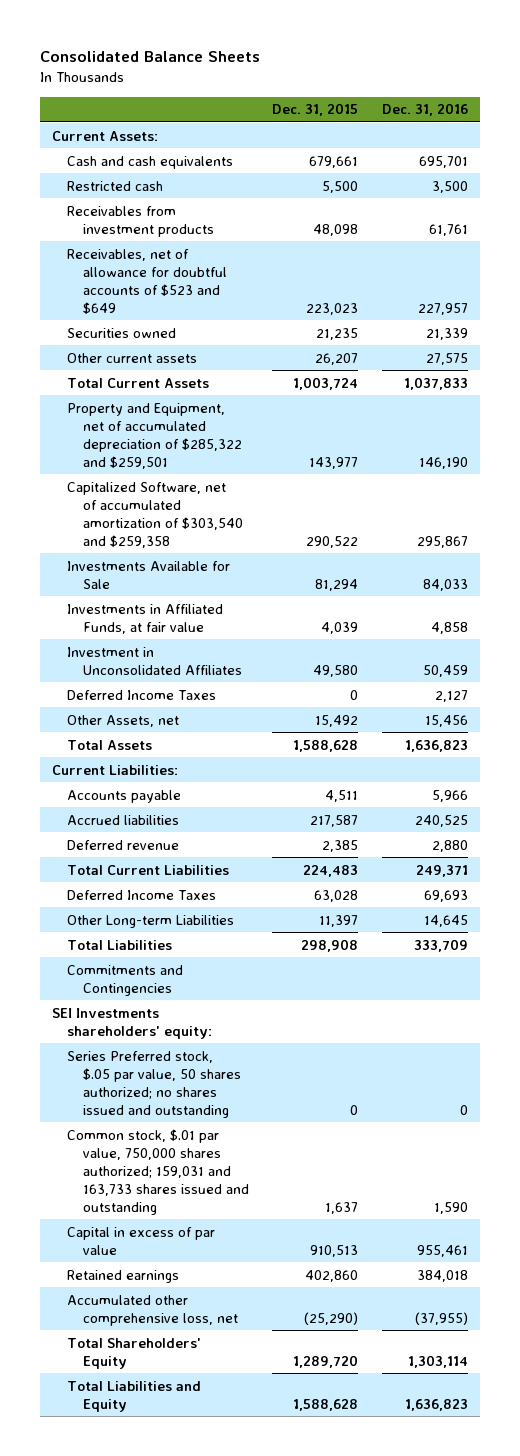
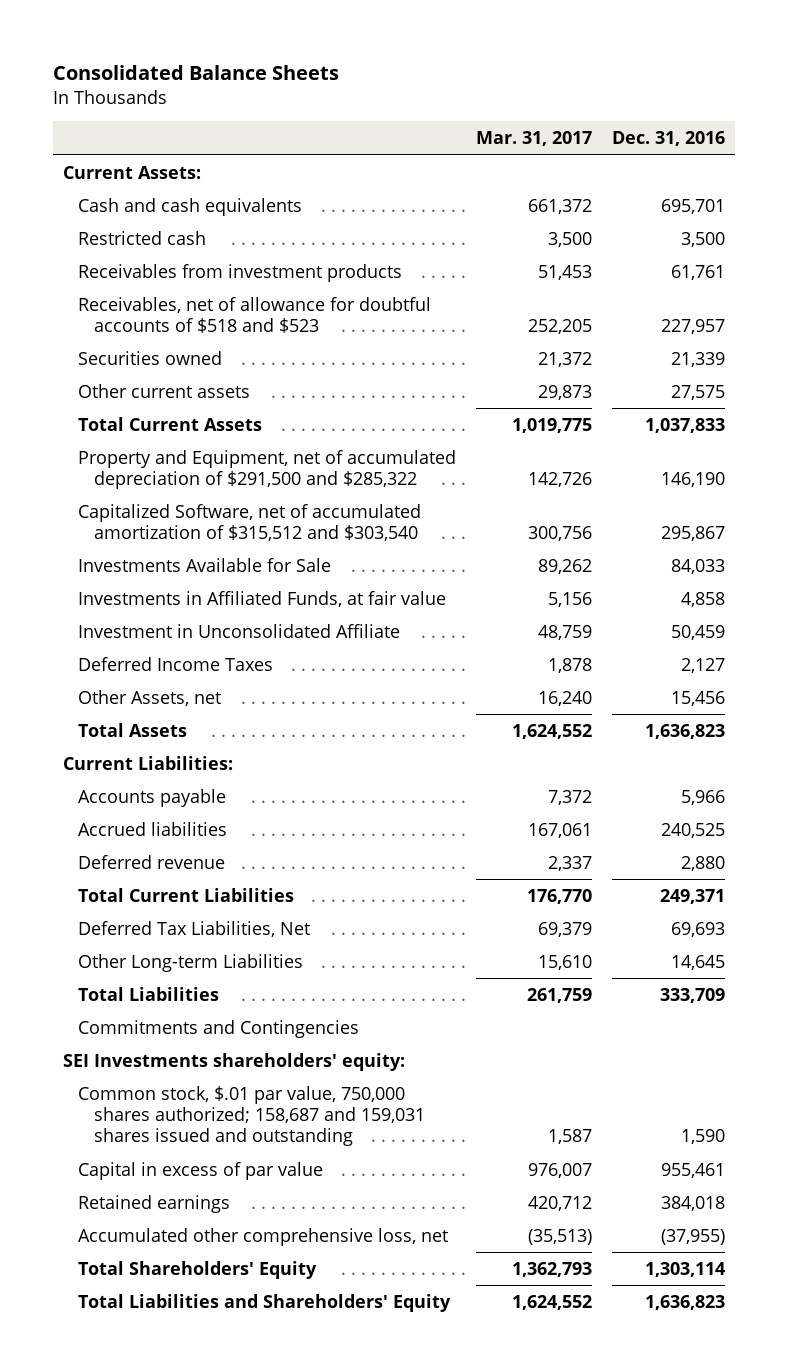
[272,103,359,117] Dec. 31, 2015 -> none
none -> [476,131,593,147] Mar. 31, 2017
[67,248,227,314] Receivables, net of allowance for doubtful accounts of $523 and $649 -> [78,296,432,333] Receivables, net of allowance for doubtful accounts of $518 and $523
[67,402,242,469] Property and Equipment, net of accumulated depreciation of $285,322 and $259,501 -> [78,449,457,489] Property and Equipment, net of accumulated depreciation of $291,500 and $285,322
[67,481,243,548] Capitalized Software, net of accumulated amortization of $303,540 and $259,358 -> [78,503,422,541] Capitalized Software, net of accumulated amortization of $315,512 and $303,540
[67,646,242,675] Investment in Unconsolidated Affiliates -> [78,623,401,638] Investment in Unconsolidated Affiliate
[67,889,217,900] Deferred Income Taxes -> [78,920,311,937] Deferred Tax Liabilities, Net
[67,1050,241,1118] Series Preferred stock, $.05 par value, 50 shares authorized; no shares issued and outstanding -> none
[67,1128,249,1215] Common stock, $.01 par value, 750,000 shares authorized; 159,031 and 163,733 shares issued and outstanding -> [78,1085,425,1147] Common stock, $.01 par value, 750,000 shares authorized; 158,687 and 159,031 shares issued and outstanding
[67,1380,202,1412] Total Liabilities and Equity -> [78,1293,452,1312] Total Liabilities and Shareholders' Equity

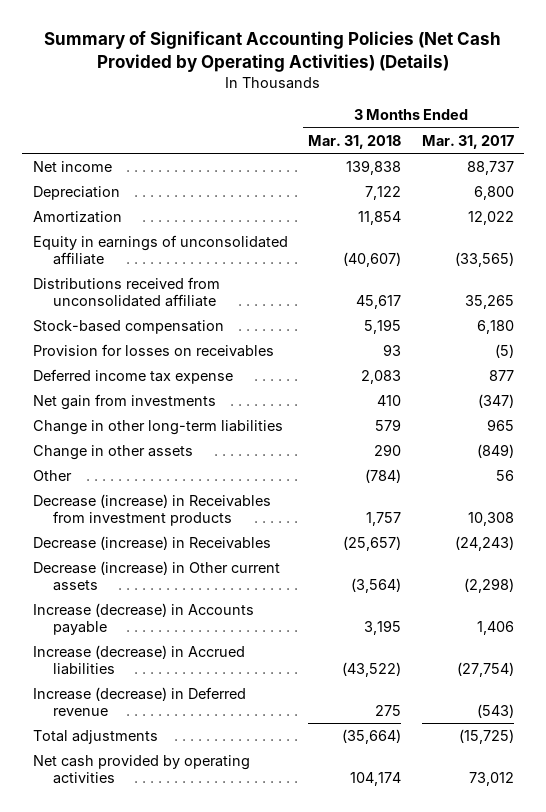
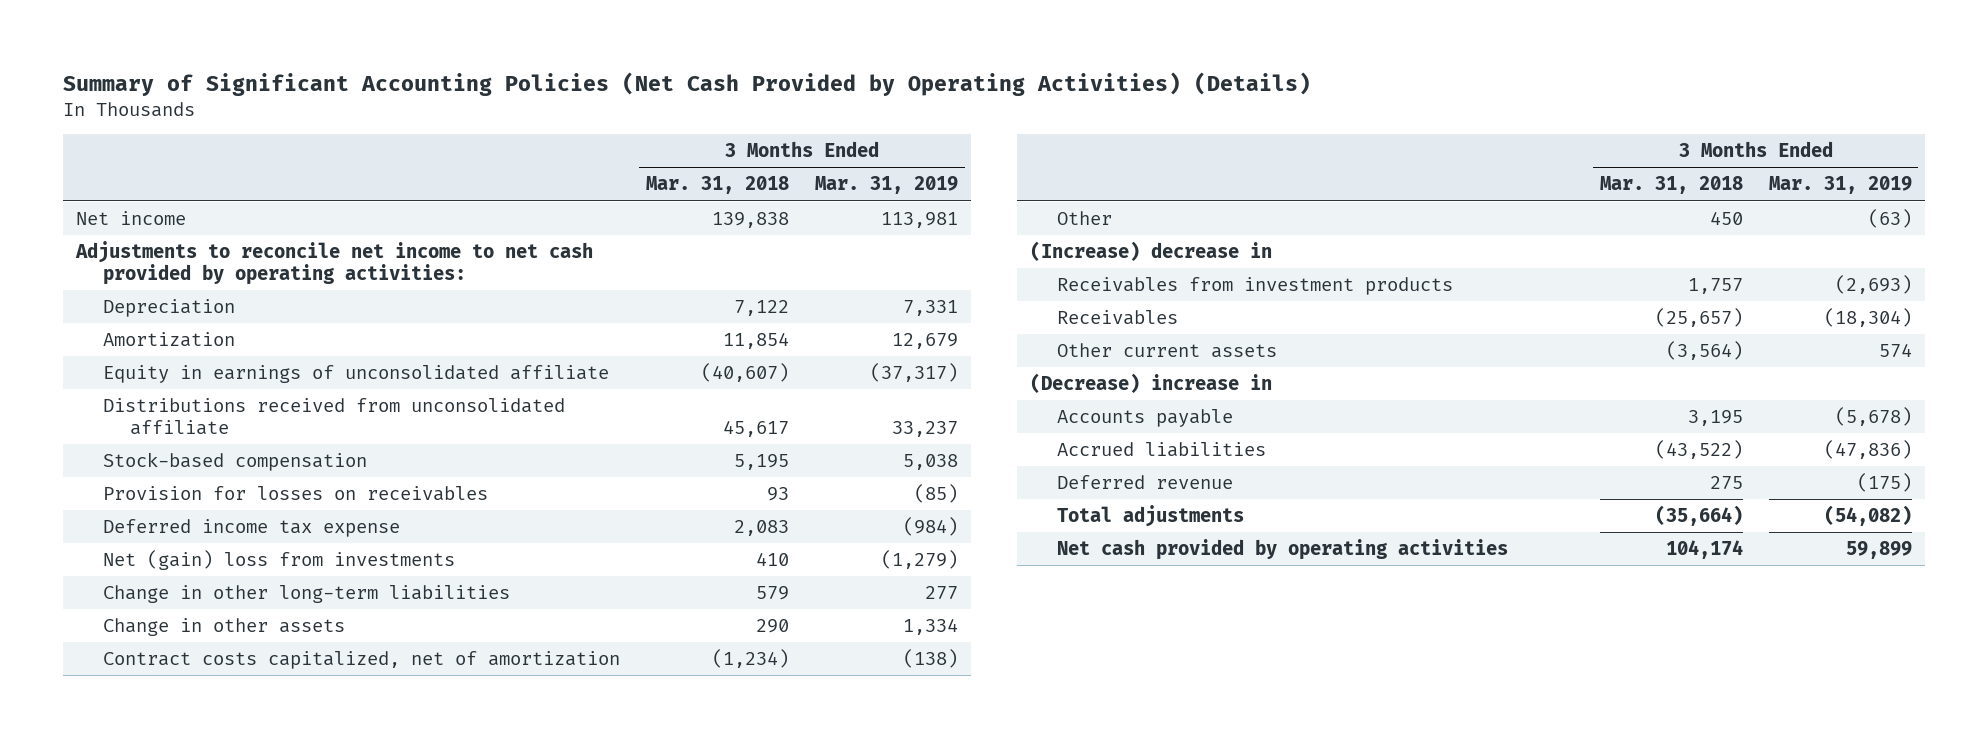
[421,134,514,149] Mar. 31, 2017 -> none
none -> [815,176,959,195] Mar. 31, 2019
none -> [75,241,594,285] Adjustments to reconcile net income to net cash provided by operating activities:
[32,394,216,411] Net gain from investments -> [102,550,455,571] Net (gain) loss from investments
none -> [102,651,620,670] Contract costs capitalized, net of amortization
[365,469,402,484] (784) -> [1709,211,1743,226] 450
none -> [1029,241,1272,262] (Increase) decrease in
[32,494,271,527] Decrease (increase) in Receivables from investment products -> [1056,277,1453,296] Receivables from investment products
[32,536,271,551] Decrease (increase) in Receivables -> [1056,310,1178,326] Receivables
[32,561,280,592] Decrease (increase) in Other current assets -> [1056,343,1277,359] Other current assets
none -> [1029,373,1272,394] (Decrease) increase in
[32,603,254,636] Increase (decrease) in Accounts payable -> [1056,409,1233,428] Accounts payable
[32,645,245,676] Increase (decrease) in Accrued liabilities -> [1056,442,1266,458] Accrued liabilities
[32,687,246,717] Increase (decrease) in Deferred revenue -> [1056,475,1233,490] Deferred revenue

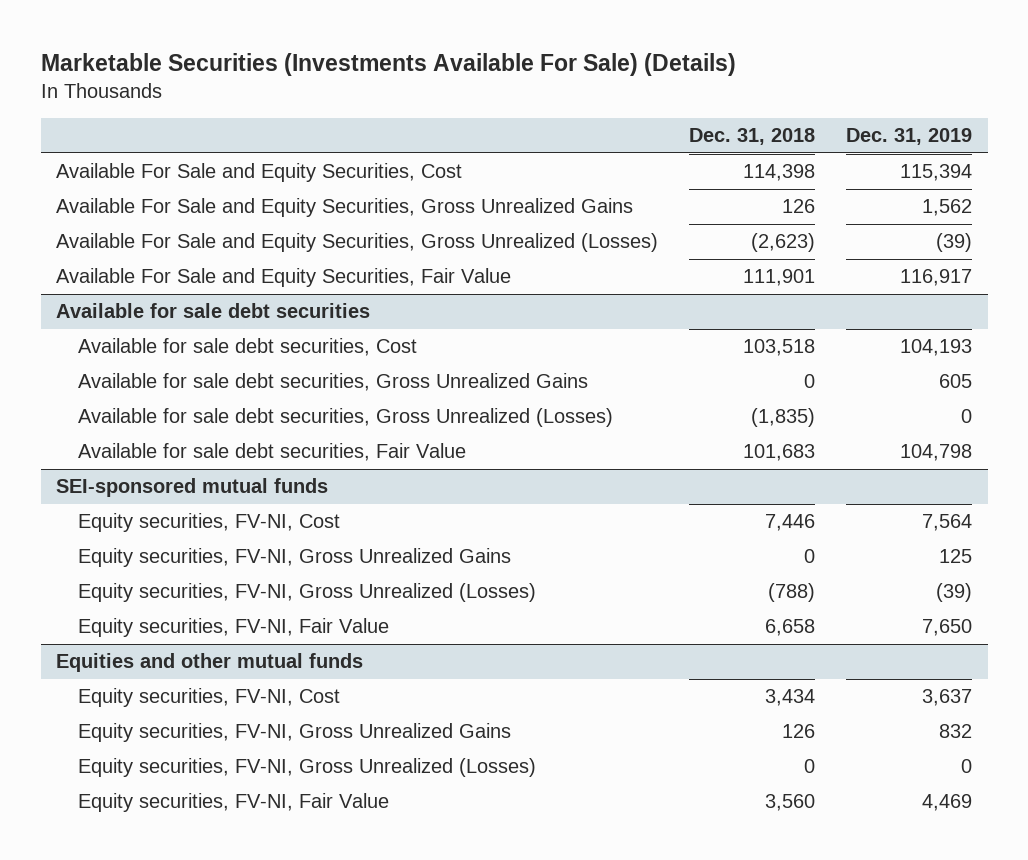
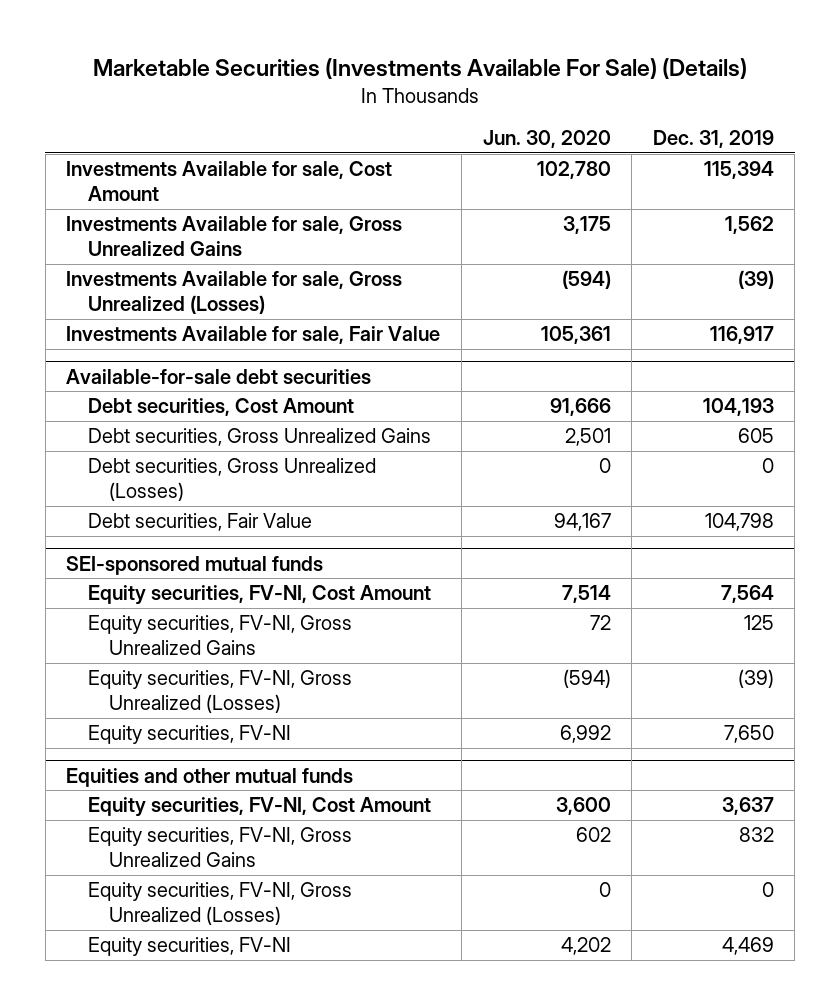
[689,128,816,146] Dec. 31, 2018 -> none
none -> [482,130,611,149] Jun. 30, 2020
[56,163,463,183] Available For Sale and Equity Securities, Cost -> [66,161,393,202] Investments Available for sale, Cost Amount
[56,198,634,218] Available For Sale and Equity Securities, Gross Unrealized Gains -> [66,216,403,257] Investments Available for sale, Gross Unrealized Gains
[56,233,659,253] Available For Sale and Equity Securities, Gross Unrealized (Losses) -> [66,271,403,315] Investments Available for sale, Gross Unrealized (Losses)
[56,268,512,288] Available For Sale and Equity Securities, Fair Value -> [66,326,441,345] Investments Available for sale, Fair Value
[56,303,371,319] Available for sale debt securities -> [66,368,372,384] Available-for-sale debt securities
[77,338,417,357] Available for sale debt securities, Cost -> [87,398,354,417] Debt securities, Cost Amount
[77,373,588,392] Available for sale debt securities, Gross Unrealized Gains -> [87,428,431,447] Debt securities, Gross Unrealized Gains
[77,408,613,428] Available for sale debt securities, Gross Unrealized (Losses) -> [87,458,376,502] Debt securities, Gross Unrealized (Losses)
[77,443,466,462] Available for sale debt securities, Fair Value -> [87,513,312,532] Debt securities, Fair Value
[77,513,340,533] Equity securities, FV-NI, Cost -> [87,585,431,606] Equity securities, FV-NI, Cost Amount
[77,618,389,638] Equity securities, FV-NI, Fair Value -> [87,725,291,745] Equity securities, FV-NI
[77,688,340,708] Equity securities, FV-NI, Cost -> [87,797,431,818] Equity securities, FV-NI, Cost Amount
[77,793,389,813] Equity securities, FV-NI, Fair Value -> [87,937,291,957] Equity securities, FV-NI

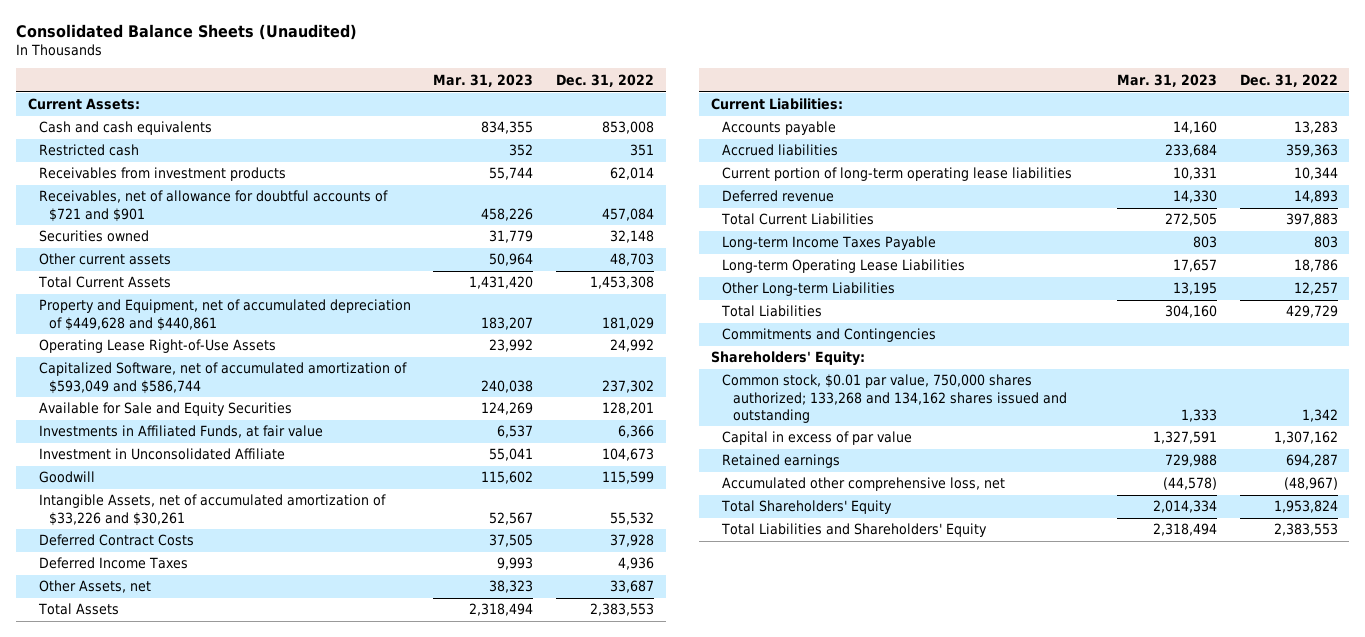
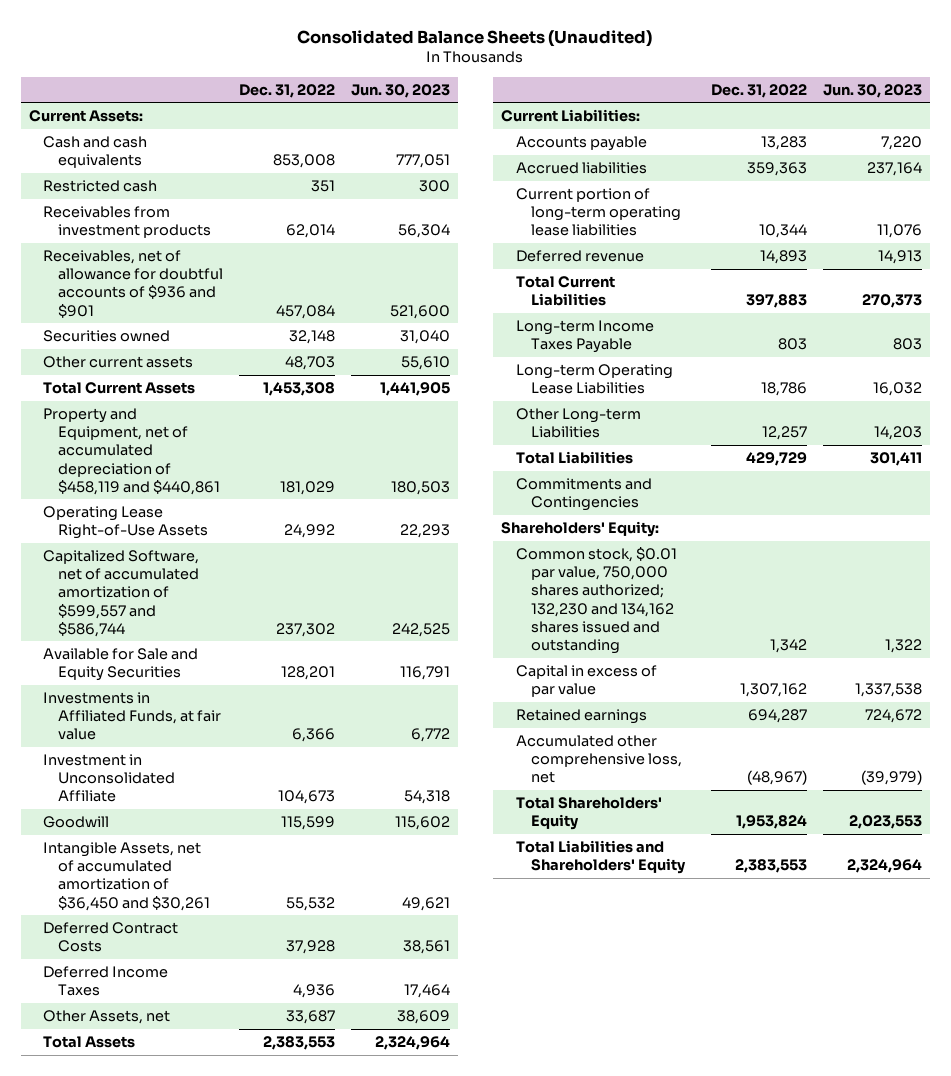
[433,73,534,87] Mar. 31, 2023 -> none
none -> [350,83,450,98] Jun. 30, 2023
[38,190,388,222] Receivables, net of allowance for doubtful accounts of $721 and $901 -> [43,250,224,318] Receivables, net of allowance for doubtful accounts of $936 and $901
[38,299,411,331] Property and Equipment, net of accumulated depreciation of $449,628 and $440,861 -> [43,408,221,495] Property and Equipment, net of accumulated depreciation of $458,119 and $440,861
[38,362,407,394] Capitalized Software, net of accumulated amortization of $593,049 and $586,744 -> [43,550,200,637] Capitalized Software, net of accumulated amortization of $599,557 and $586,744
[38,494,386,526] Intangible Assets, net of accumulated amortization of $33,226 and $30,261 -> [43,842,211,911] Intangible Assets, net of accumulated amortization of $36,450 and $30,261
[721,374,1067,423] Common stock, $0.01 par value, 750,000 shares authorized; 133,268 and 134,162 shares issued and outstanding -> [515,547,677,654] Common stock, $0.01 par value, 750,000 shares authorized; 132,230 and 134,162 shares issued and outstanding

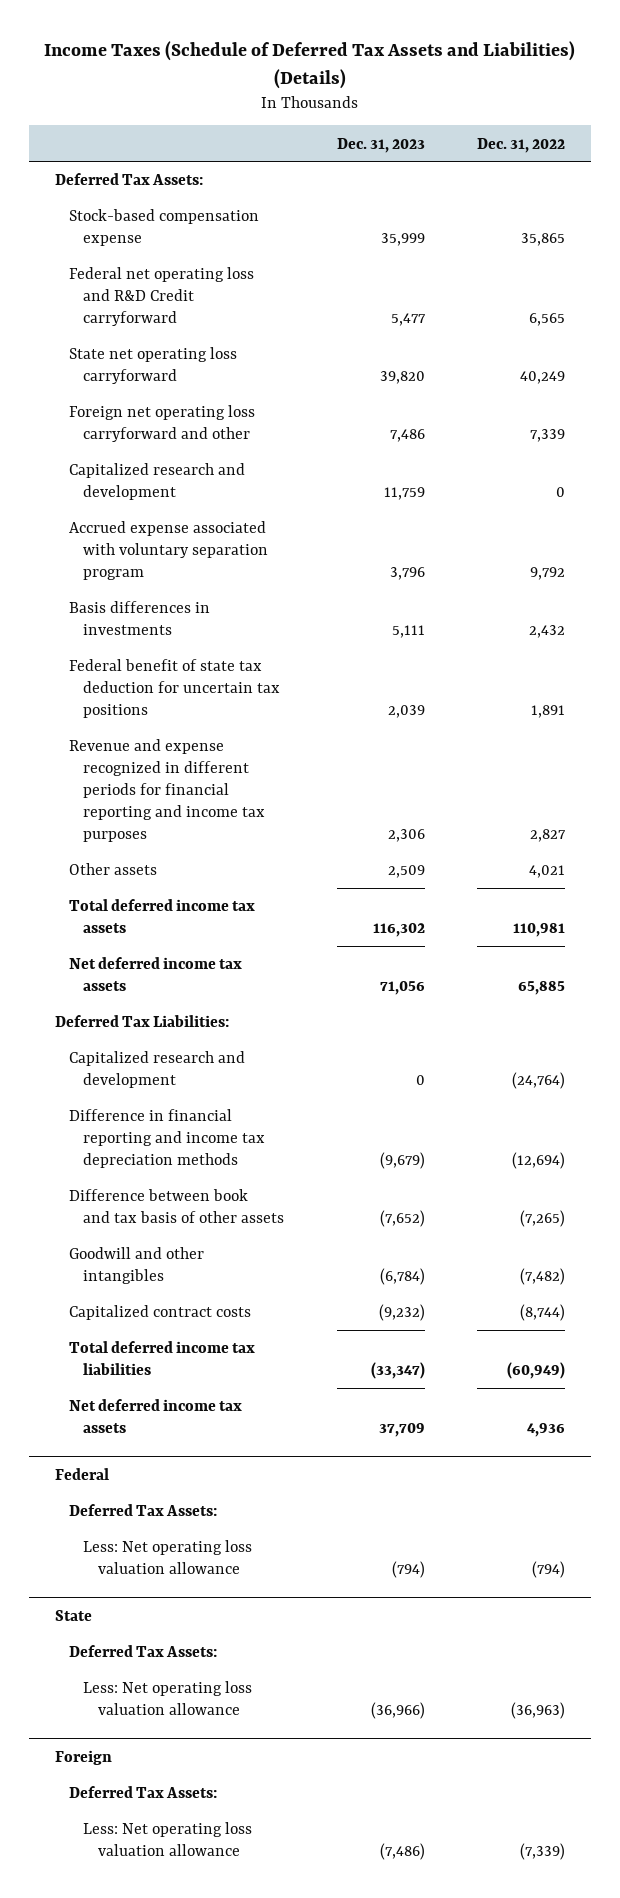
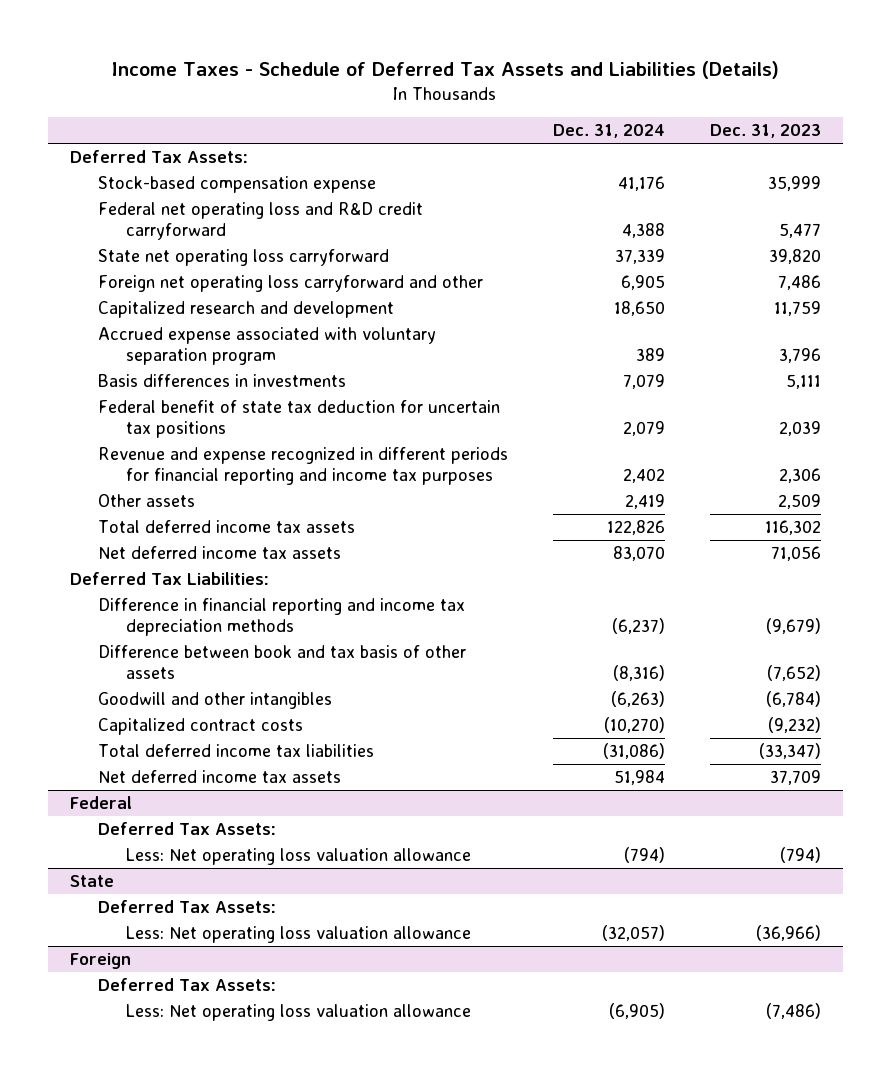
[43,41,575,89] Income Taxes (Schedule of Deferred Tax Assets and Liabilities) (Details) -> [111,60,780,79] Income Taxes - Schedule of Deferred Tax Assets and Liabilities (Details)
[476,137,565,153] Dec. 31, 2022 -> none
none -> [552,124,665,139] Dec. 31, 2024
[69,267,255,326] Federal net operating loss and R&D Credit carryforward -> [97,201,423,240] Federal net operating loss and R&D credit carryforward
[69,1051,246,1088] Capitalized research and development -> none

